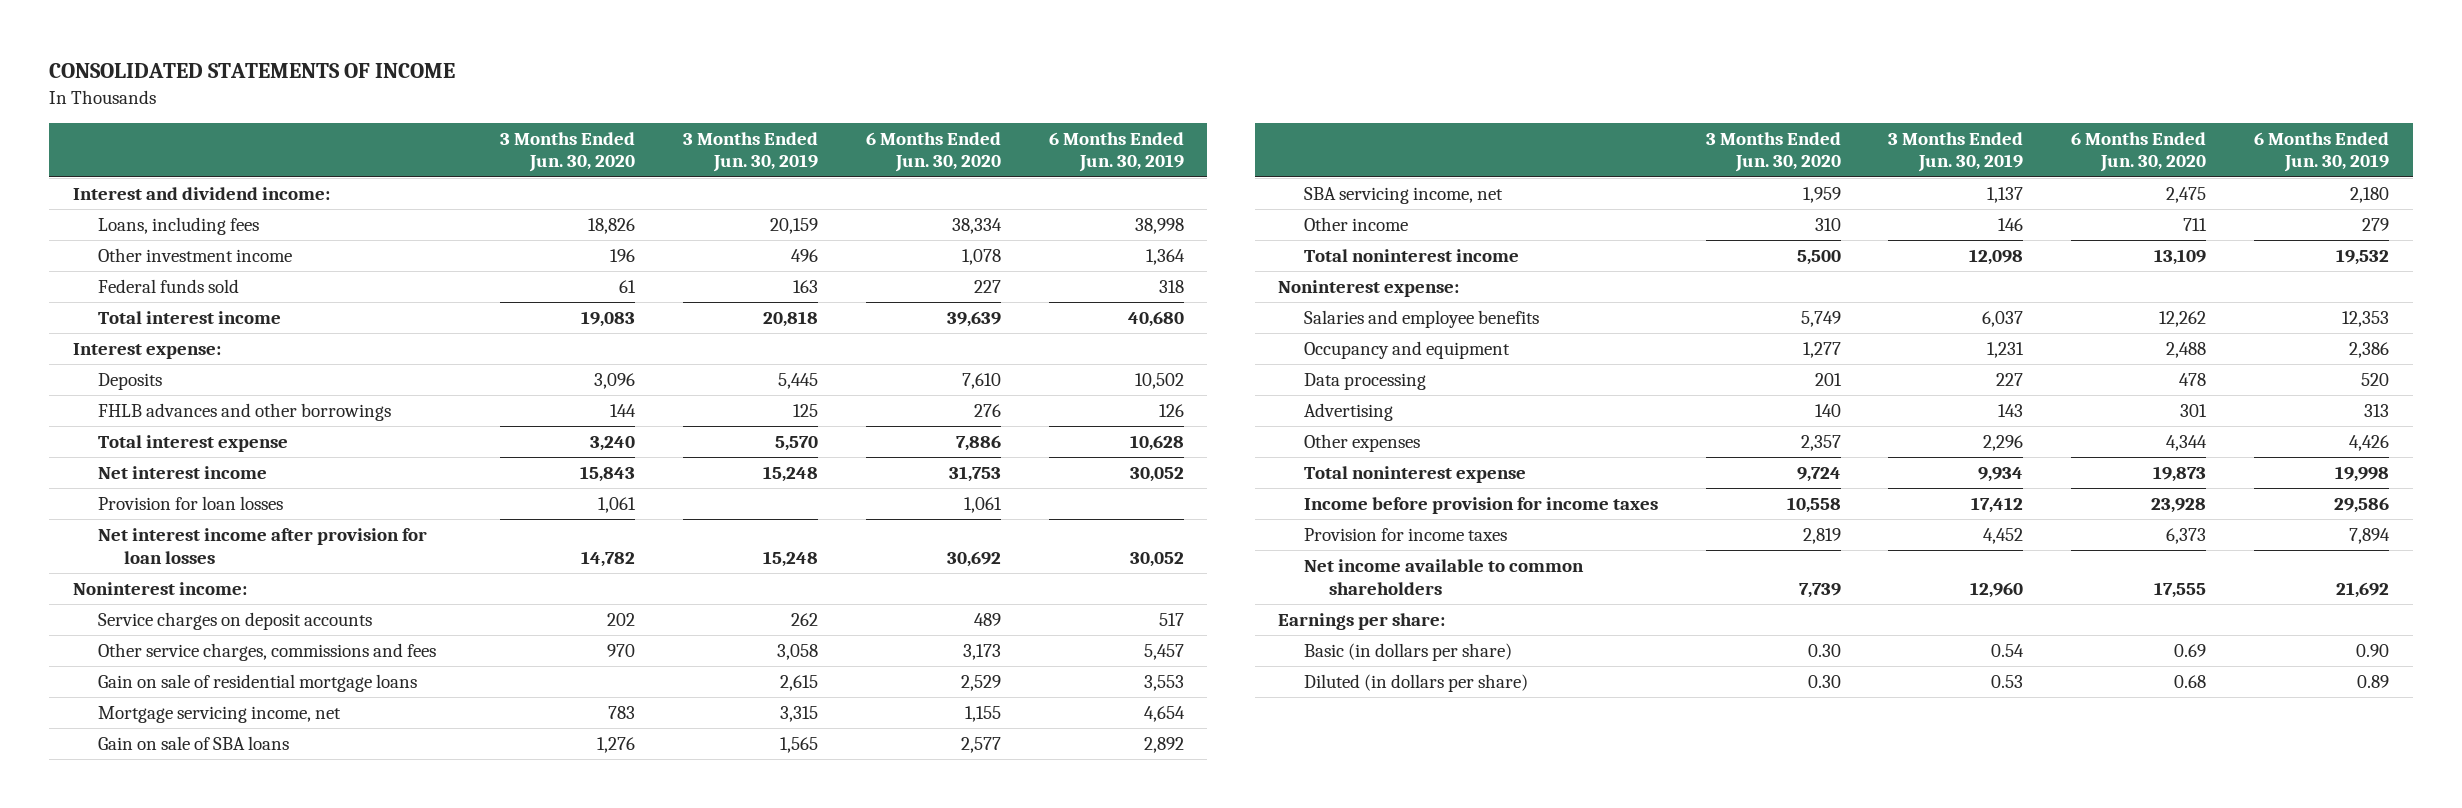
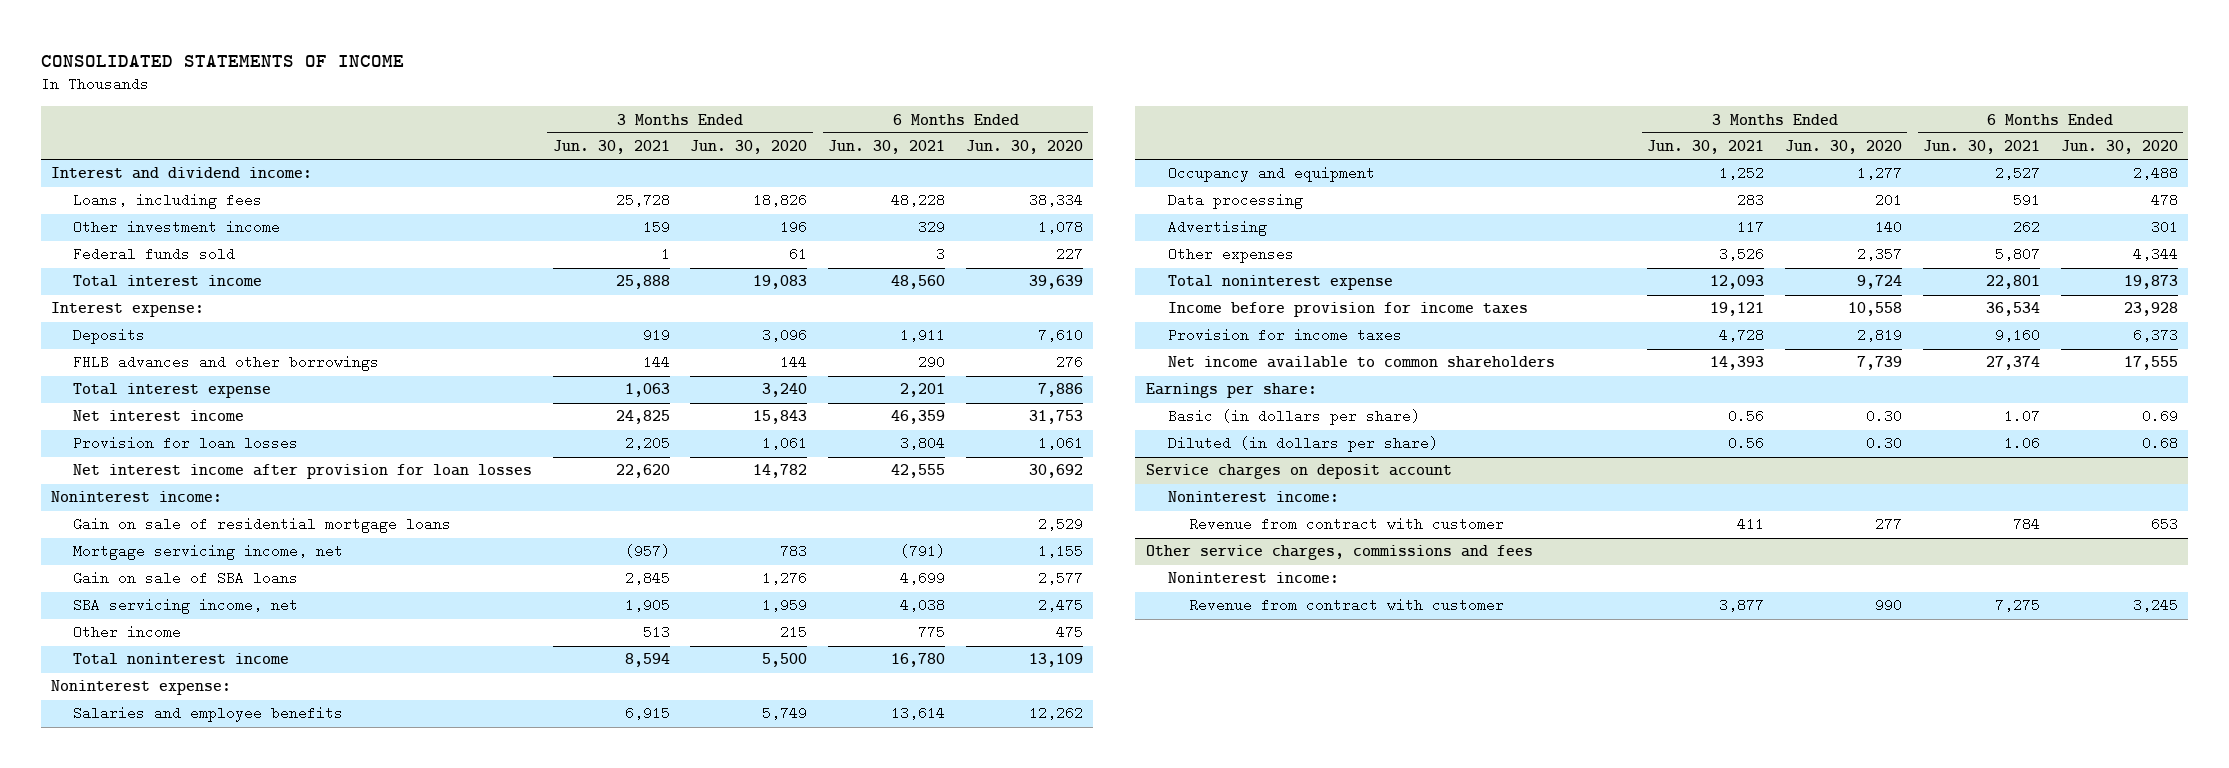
[682,131,818,173] 3 Months Ended Jun. 30, 2019 -> none
[1048,131,1184,173] 6 Months Ended Jun. 30, 2019 -> none
none -> [552,140,670,155] Jun. 30, 2021
none -> [828,140,946,155] Jun. 30, 2021
[98,612,373,631] Service charges on deposit accounts -> none
[98,643,437,662] Other service charges, commissions and fees -> none
[1814,218,1841,232] 310 -> [780,625,808,640] 215
[2183,218,2208,232] 711 -> [1056,625,1084,640] 475
none -> [1145,464,1452,480] Service charges on deposit account
none -> [1167,491,1339,503] Noninterest income:
none -> [1189,517,1505,532] Revenue from contract with customer
none -> [1145,545,1533,561] Other service charges, commissions and fees
none -> [1167,572,1339,584] Noninterest income:
none -> [1189,598,1505,613] Revenue from contract with customer

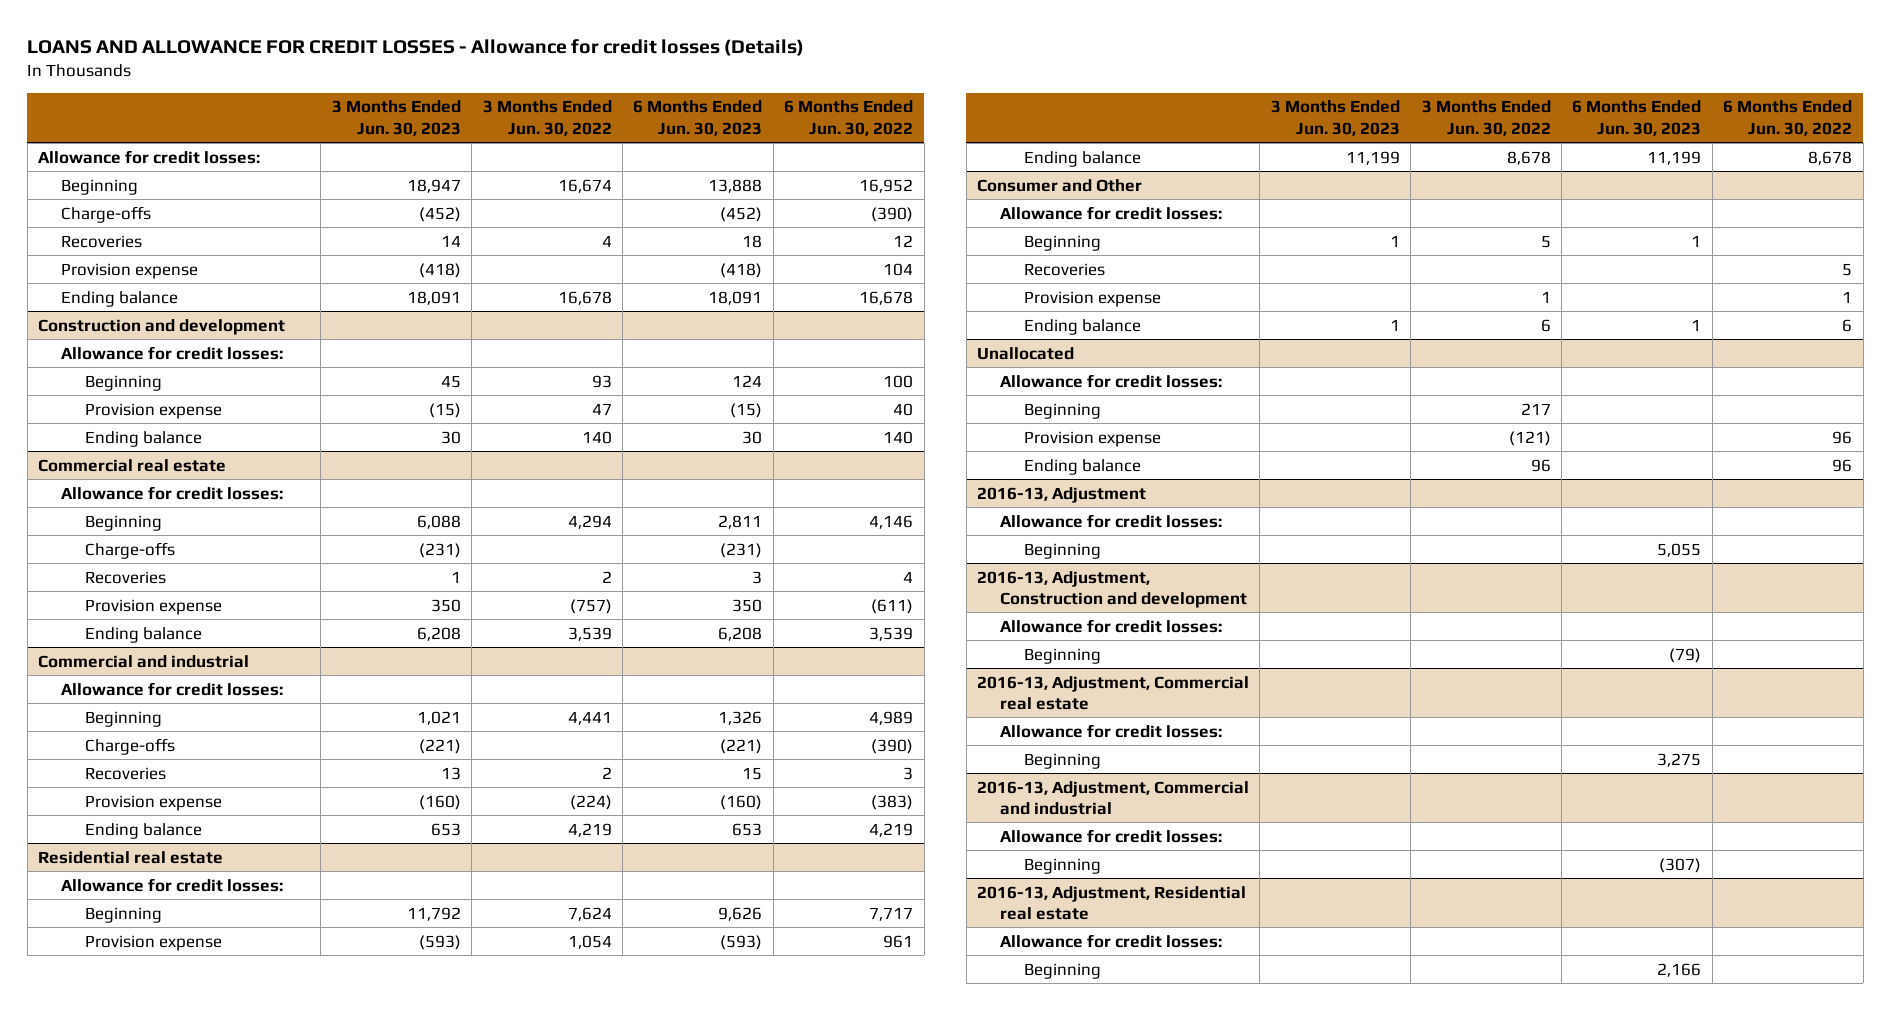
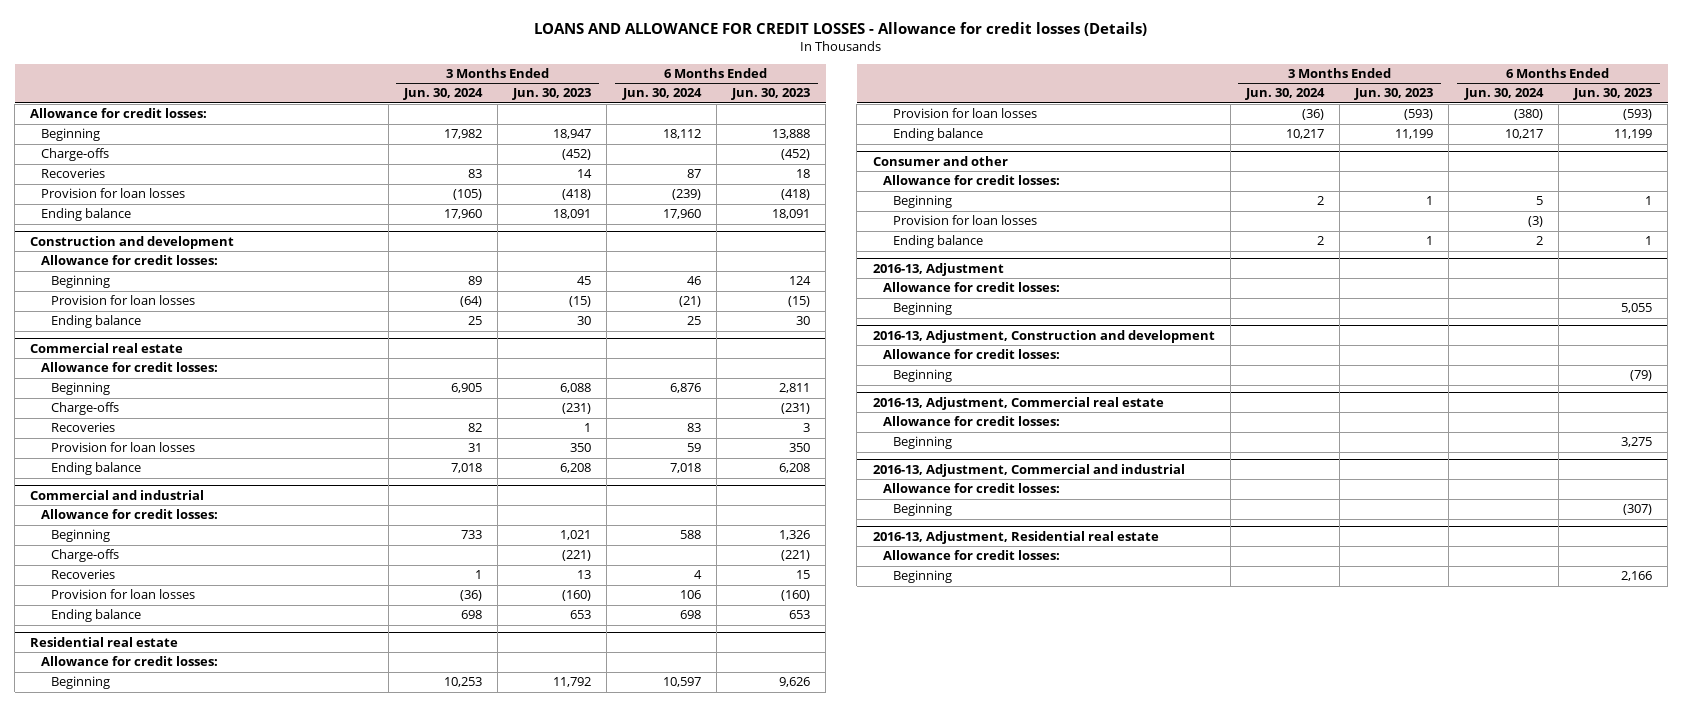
[482,100,612,136] 3 Months Ended Jun. 30, 2022 -> none
[784,100,914,136] 6 Months Ended Jun. 30, 2022 -> none
none -> [402,88,483,101] Jun. 30, 2024
none -> [621,88,702,101] Jun. 30, 2024
[61,262,199,279] Provision expense -> [40,188,185,199] Provision for loan losses
[84,402,222,419] Provision expense -> [51,295,196,306] Provision for loan losses
[84,598,222,615] Provision expense -> [51,442,196,453] Provision for loan losses
[84,794,222,811] Provision expense -> [51,589,196,600] Provision for loan losses
[84,934,222,951] Provision expense -> [893,108,1038,119] Provision for loan losses
[977,178,1143,192] Consumer and Other -> [872,155,1008,166] Consumer and other
[1023,262,1105,276] Recoveries -> none
[1023,290,1161,307] Provision expense -> [893,215,1038,226] Provision for loan losses
[977,346,1075,360] Unallocated -> none
[1000,373,1223,388] Allowance for credit losses: -> none
[1023,402,1101,419] Beginning -> none
[1023,430,1161,447] Provision expense -> none
[1023,458,1141,475] Ending balance -> none

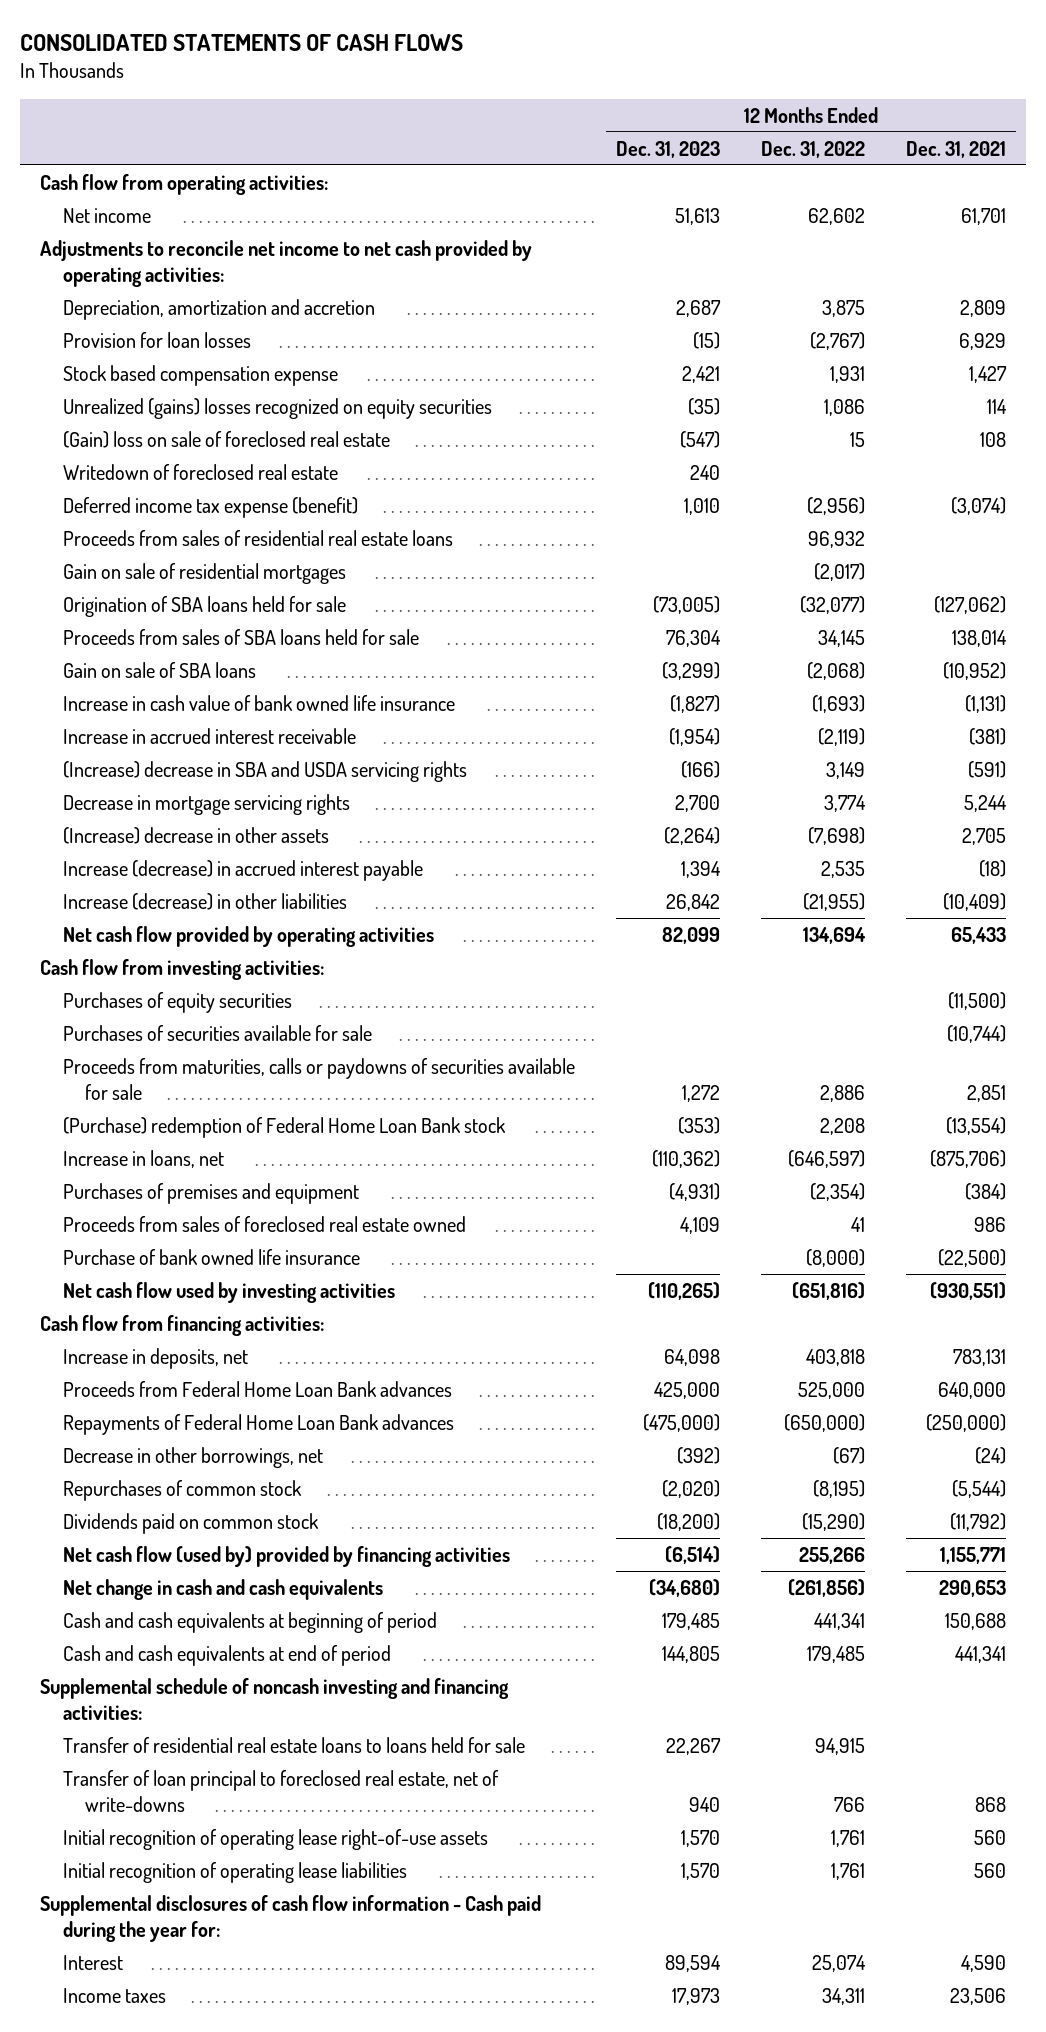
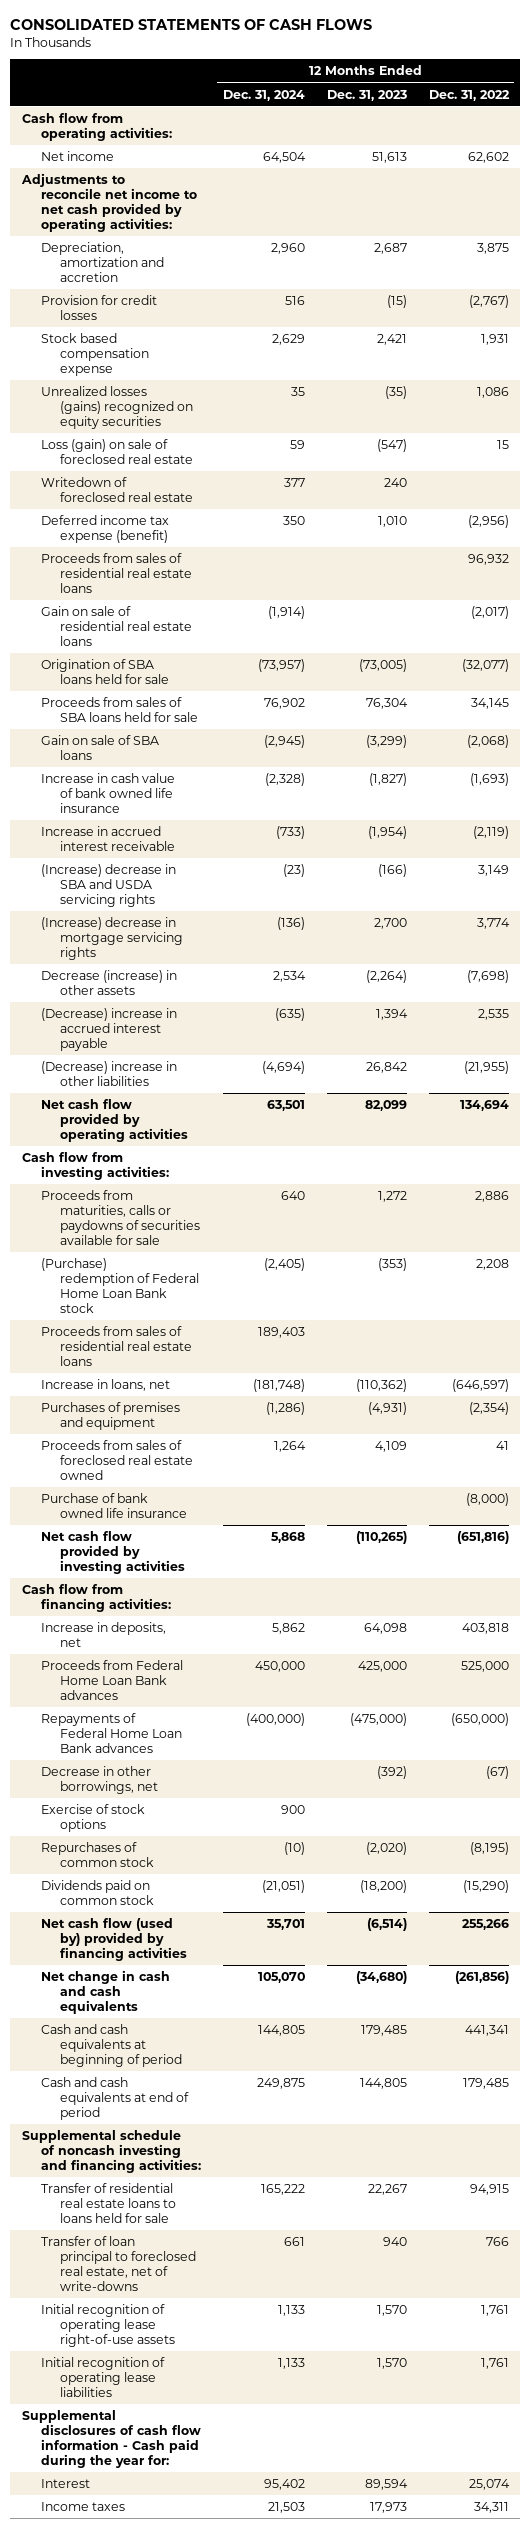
[905,140,1006,158] Dec. 31, 2021 -> none
none -> [222,89,305,101] Dec. 31, 2024
[62,331,251,348] Provision for loan losses -> [40,294,157,321] Provision for credit losses
[62,397,492,419] Unrealized (gains) losses recognized on equity securities -> [40,385,193,430] Unrealized losses (gains) recognized on equity securities
[62,430,390,448] (Gain) loss on sale of foreclosed real estate -> [40,438,193,465] Loss (gain) on sale of foreclosed real estate
[62,562,346,584] Gain on sale of residential mortgages -> [40,605,192,647] Gain on sale of residential real estate loans
[62,793,350,815] Decrease in mortgage servicing rights -> [40,916,183,961] (Increase) decrease in mortgage servicing rights
[62,826,329,844] (Increase) decrease in other assets -> [40,969,177,996] Decrease (increase) in other assets
[62,859,423,881] Increase (decrease) in accrued interest payable -> [40,1007,177,1052] (Decrease) increase in accrued interest payable
[62,892,347,910] Increase (decrease) in other liabilities -> [40,1060,177,1087] (Decrease) increase in other liabilities
[62,991,292,1013] Purchases of equity securities -> none
[62,1024,372,1041] Purchases of securities available for sale -> none
none -> [40,1325,192,1367] Proceeds from sales of residential real estate loans
[62,1281,395,1303] Net cash flow used by investing activities -> [40,1530,185,1575] Net cash flow provided by investing activities
none -> [40,1803,145,1833] Exercise of stock options

